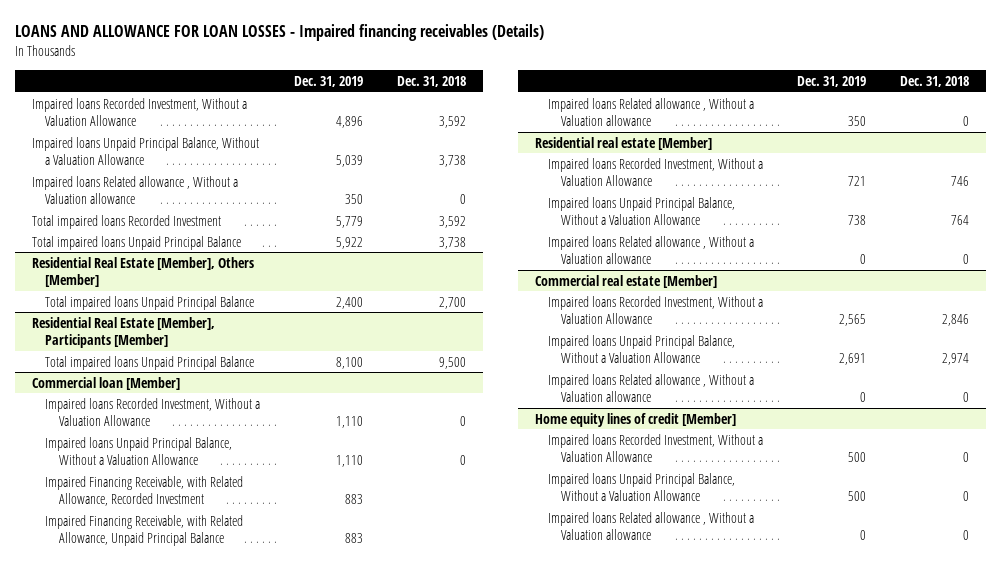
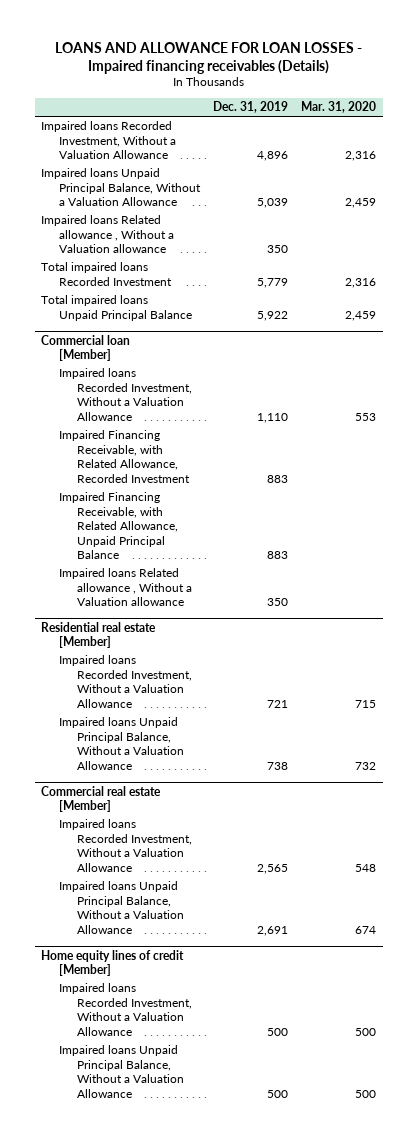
[397,75,467,87] Dec. 31, 2018 -> none
none -> [301,101,377,114] Mar. 31, 2020
[32,256,255,288] Residential Real Estate [Member], Others [Member] -> none
[45,295,255,310] Total impaired loans Unpaid Principal Balance -> none
[32,316,216,349] Residential Real Estate [Member], Participants [Member] -> none
[45,355,255,370] Total impaired loans Unpaid Principal Balance -> none
[45,436,233,466] Impaired loans Unpaid Principal Balance, Without a Valuation Allowance -> none
[548,235,755,265] Impaired loans Related allowance , Without a Valuation allowance -> none
[548,373,755,403] Impaired loans Related allowance , Without a Valuation allowance -> none
[548,511,755,541] Impaired loans Related allowance , Without a Valuation allowance -> none

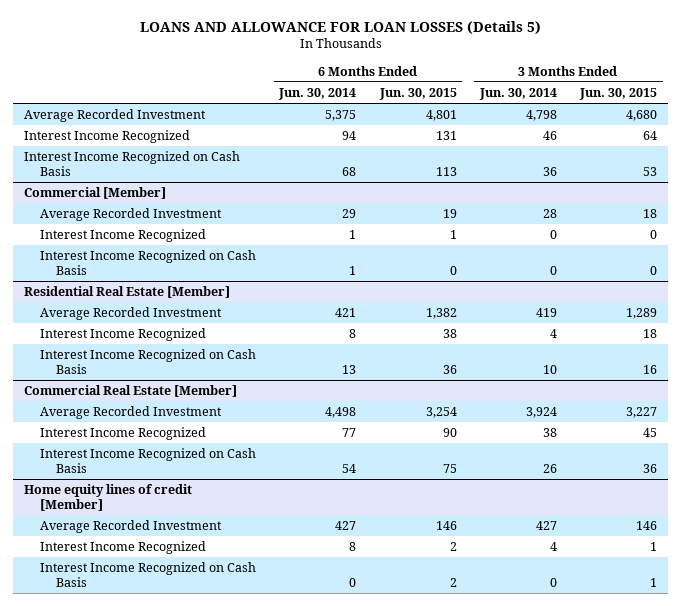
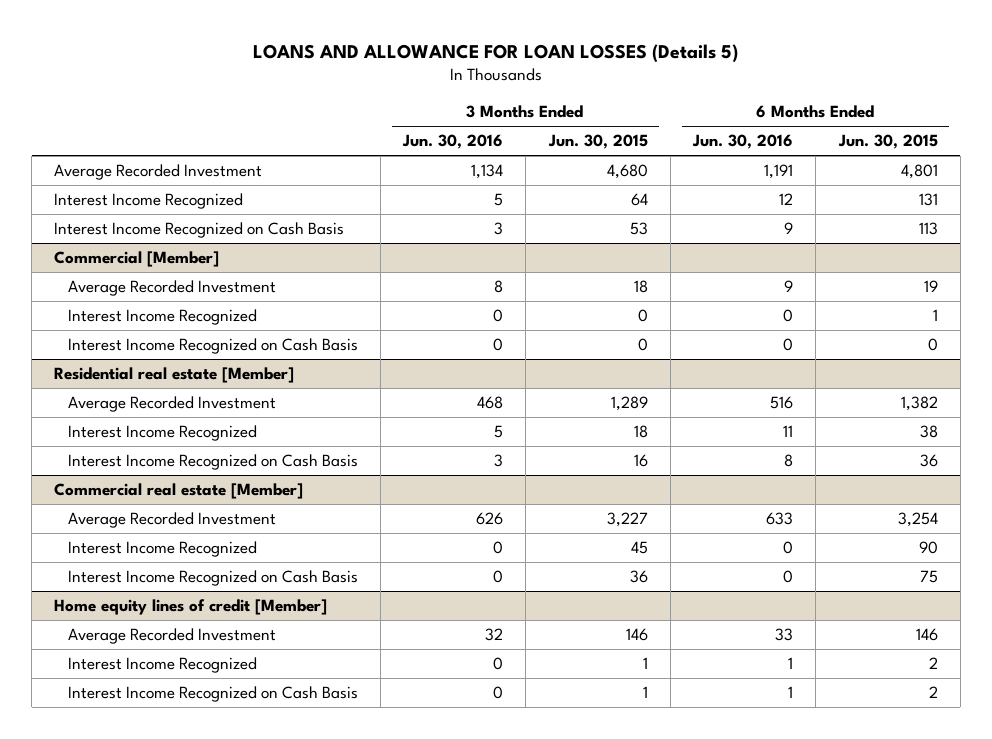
[278,88,357,101] Jun. 30, 2014 -> none
[478,88,557,101] Jun. 30, 2014 -> none
none -> [402,134,504,150] Jun. 30, 2016
none -> [692,134,794,150] Jun. 30, 2016
[24,286,231,299] Residential Real Estate [Member] -> [54,367,295,384] Residential real estate [Member]
[24,385,238,398] Commercial Real Estate [Member] -> [54,483,304,500] Commercial real estate [Member]

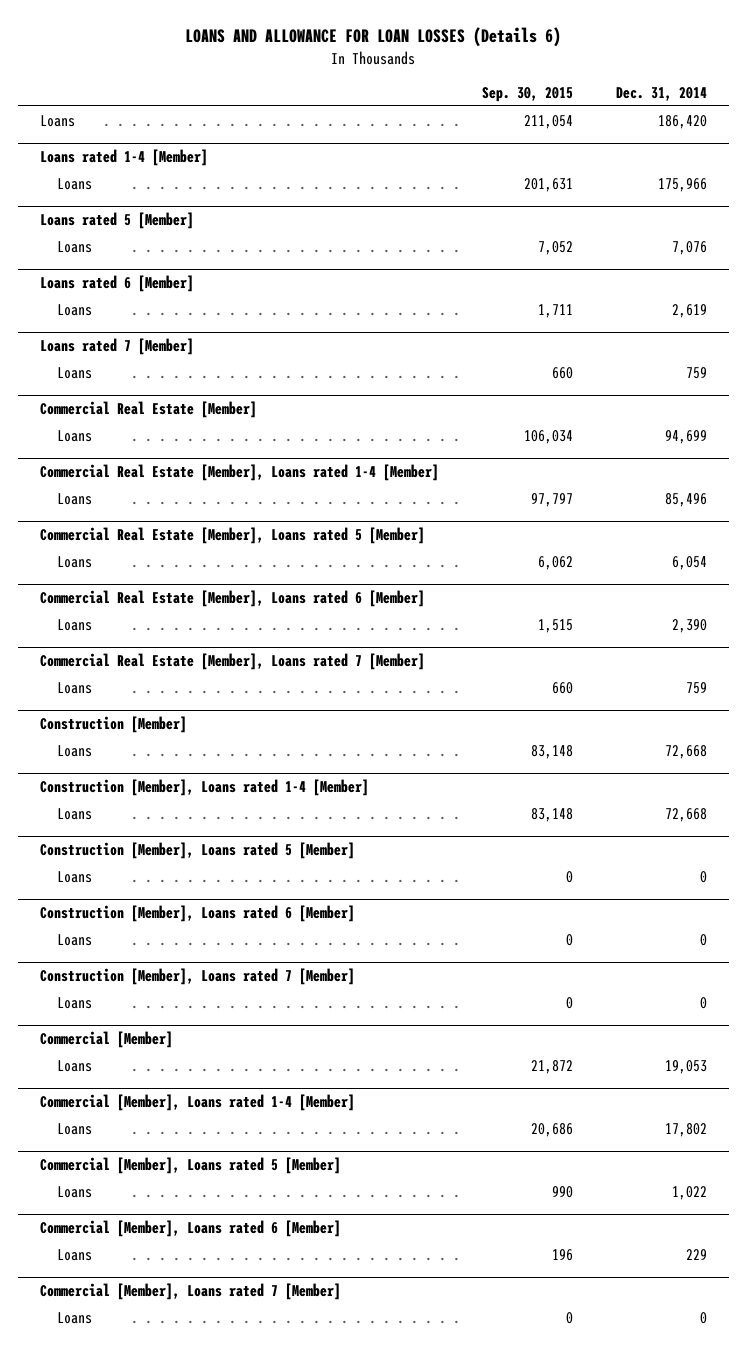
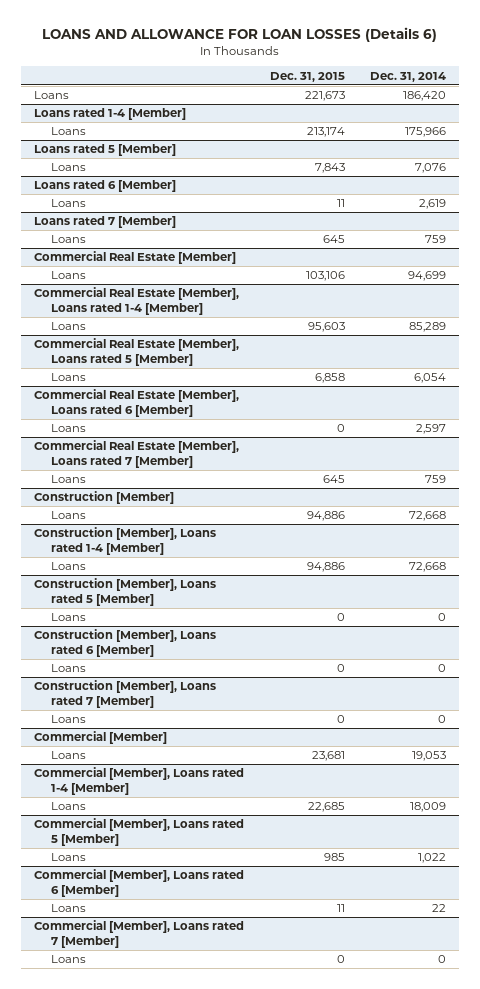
[481,86,573,102] Sep. 30, 2015 -> none
none -> [269,71,345,82] Dec. 31, 2015
[665,492,708,507] 85,496 -> [409,322,447,333] 85,289
[672,618,708,633] 2,390 -> [416,424,447,435] 2,597
[665,1122,708,1137] 17,802 -> [410,802,447,813] 18,009
[686,1248,708,1260] 229 -> [432,904,447,913] 22

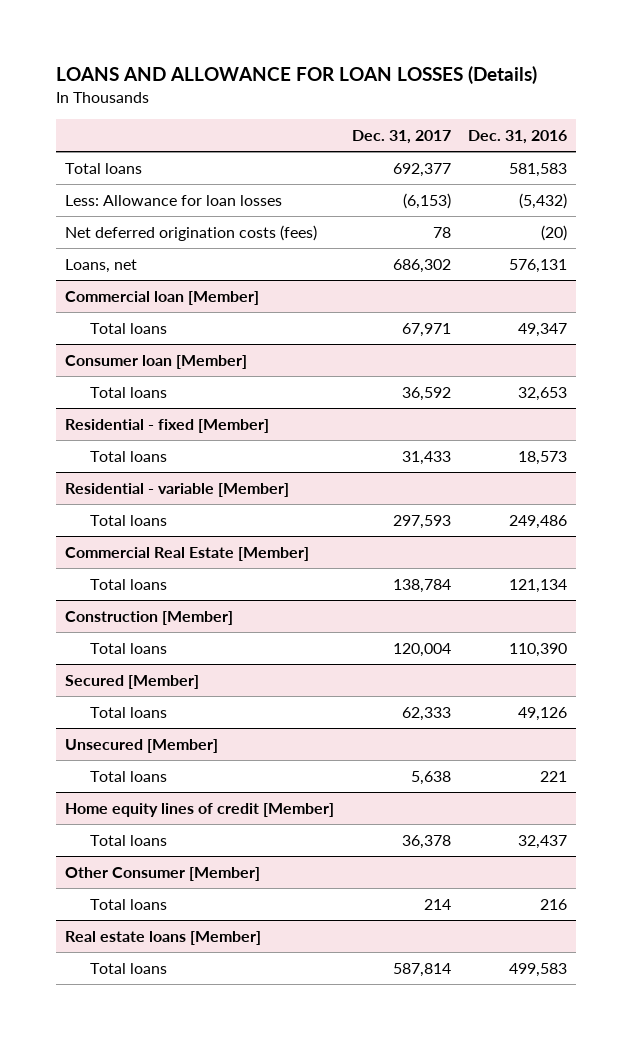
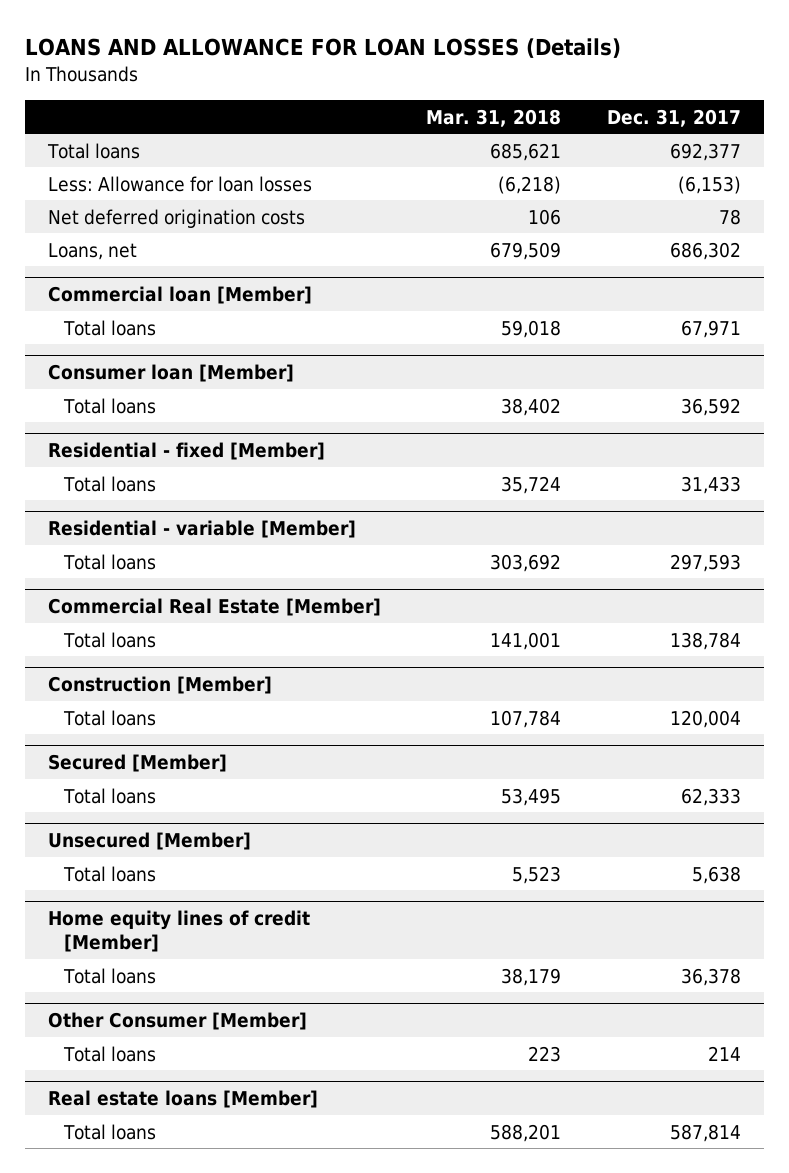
[468,130,568,145] Dec. 31, 2016 -> none
none -> [426,108,562,127] Mar. 31, 2018
[65,224,318,241] Net deferred origination costs (fees) -> [47,208,305,228] Net deferred origination costs

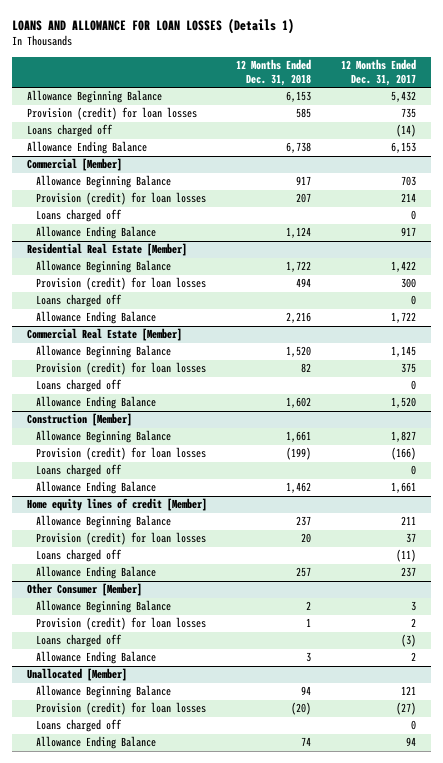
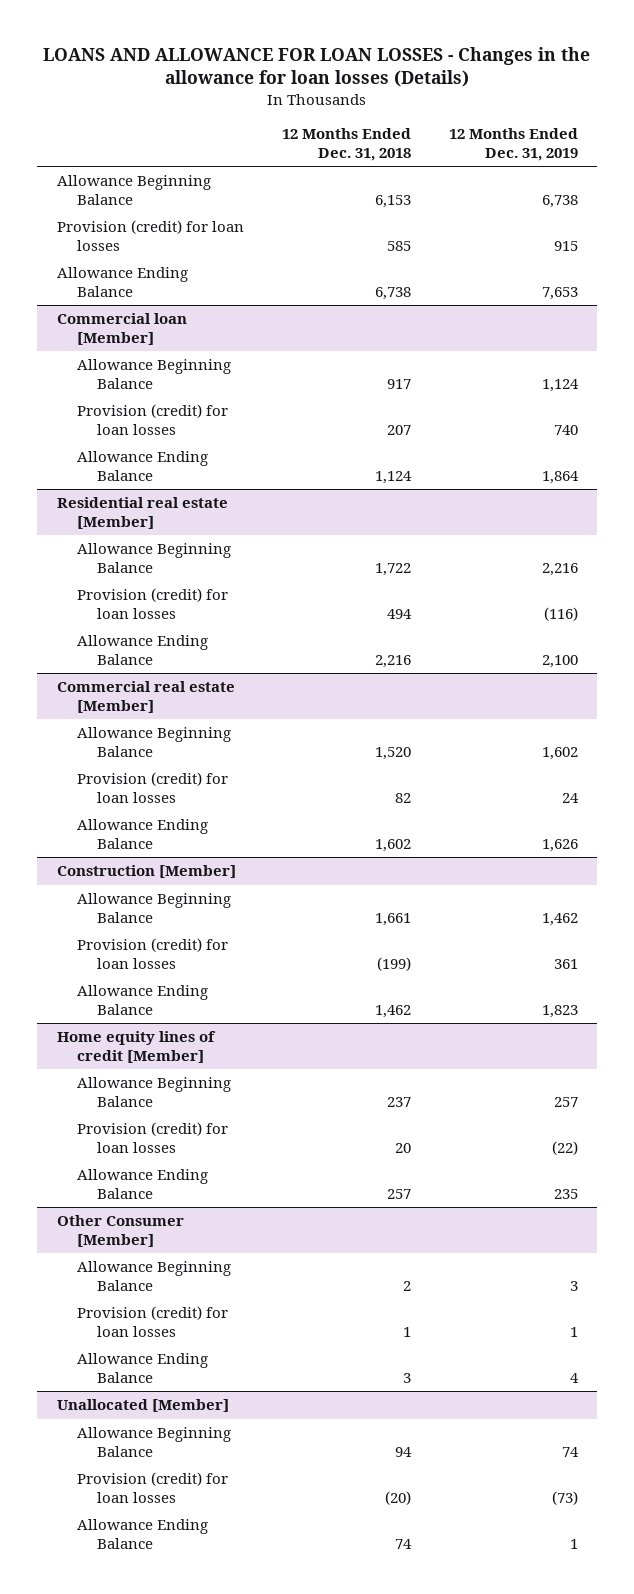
[11,17,294,34] LOANS AND ALLOWANCE FOR LOAN LOSSES (Details 1) -> [43,46,591,88] LOANS AND ALLOWANCE FOR LOAN LOSSES - Changes in the allowance for loan losses (Details)
[341,59,417,86] 12 Months Ended Dec. 31, 2017 -> none
none -> [448,128,578,161] 12 Months Ended Dec. 31, 2019
[26,124,113,138] Loans charged off -> none
[26,158,122,172] Commercial [Member] -> [56,313,187,345] Commercial loan [Member]
[35,209,122,223] Loans charged off -> none
[26,243,187,257] Residential Real Estate [Member] -> [56,497,228,529] Residential real estate [Member]
[35,294,122,308] Loans charged off -> none
[26,328,182,342] Commercial Real Estate [Member] -> [56,681,235,713] Commercial real estate [Member]
[35,379,122,393] Loans charged off -> none
[35,464,122,478] Loans charged off -> none
[35,549,122,563] Loans charged off -> none
[35,634,122,648] Loans charged off -> none
[35,719,122,733] Loans charged off -> none

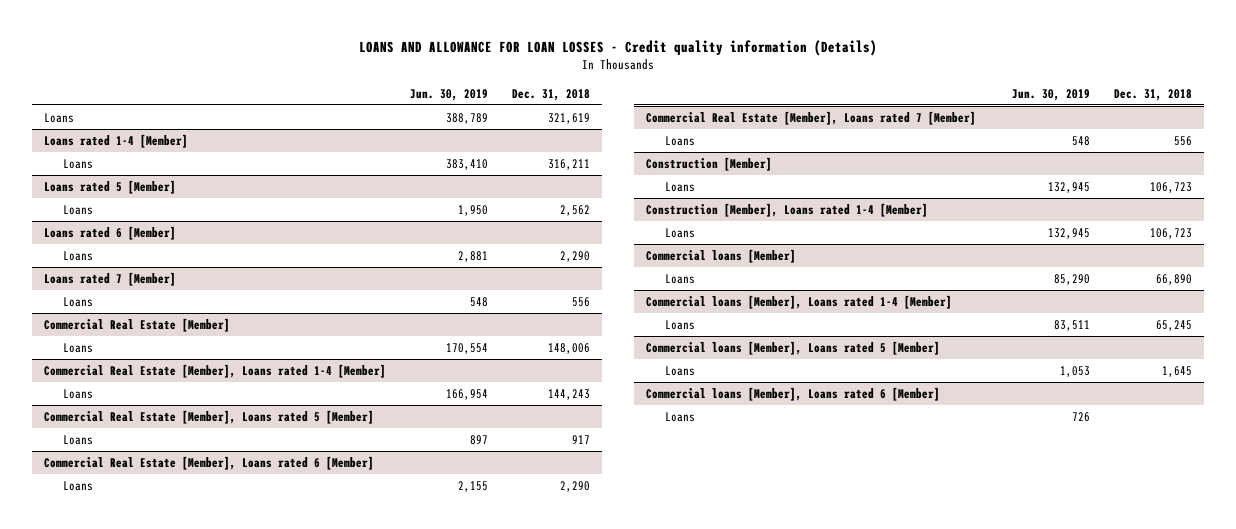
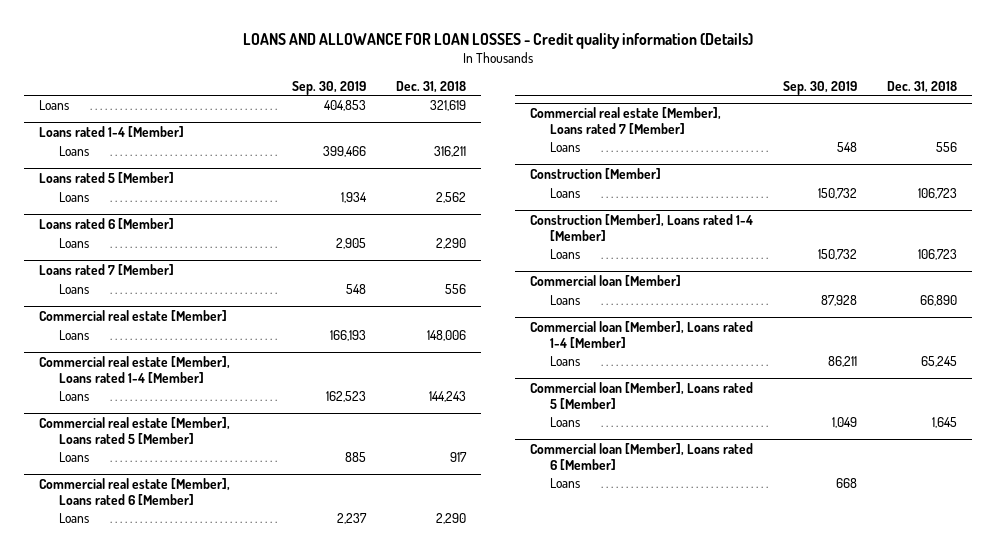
[410,88,489,101] Jun. 30, 2019 -> none
none -> [291,80,366,95] Sep. 30, 2019
[44,318,231,333] Commercial Real Estate [Member] -> [38,310,227,322] Commercial real estate [Member]
[44,364,387,379] Commercial Real Estate [Member], Loans rated 1-4 [Member] -> [38,356,230,383] Commercial real estate [Member], Loans rated 1-4 [Member]
[44,410,375,425] Commercial Real Estate [Member], Loans rated 5 [Member] -> [38,417,230,444] Commercial real estate [Member], Loans rated 5 [Member]
[44,456,375,471] Commercial Real Estate [Member], Loans rated 6 [Member] -> [38,478,230,505] Commercial real estate [Member], Loans rated 6 [Member]
[646,111,977,126] Commercial Real Estate [Member], Loans rated 7 [Member] -> [529,107,721,134] Commercial real estate [Member], Loans rated 7 [Member]
[646,249,797,264] Commercial loans [Member] -> [529,275,681,287] Commercial loan [Member]
[646,295,953,310] Commercial loans [Member], Loans rated 1-4 [Member] -> [529,321,753,348] Commercial loan [Member], Loans rated 1-4 [Member]
[646,341,941,356] Commercial loans [Member], Loans rated 5 [Member] -> [529,382,753,409] Commercial loan [Member], Loans rated 5 [Member]
[646,387,941,402] Commercial loans [Member], Loans rated 6 [Member] -> [529,443,753,470] Commercial loan [Member], Loans rated 6 [Member]

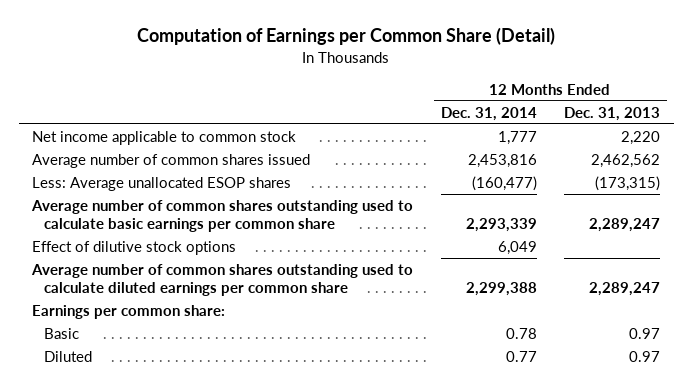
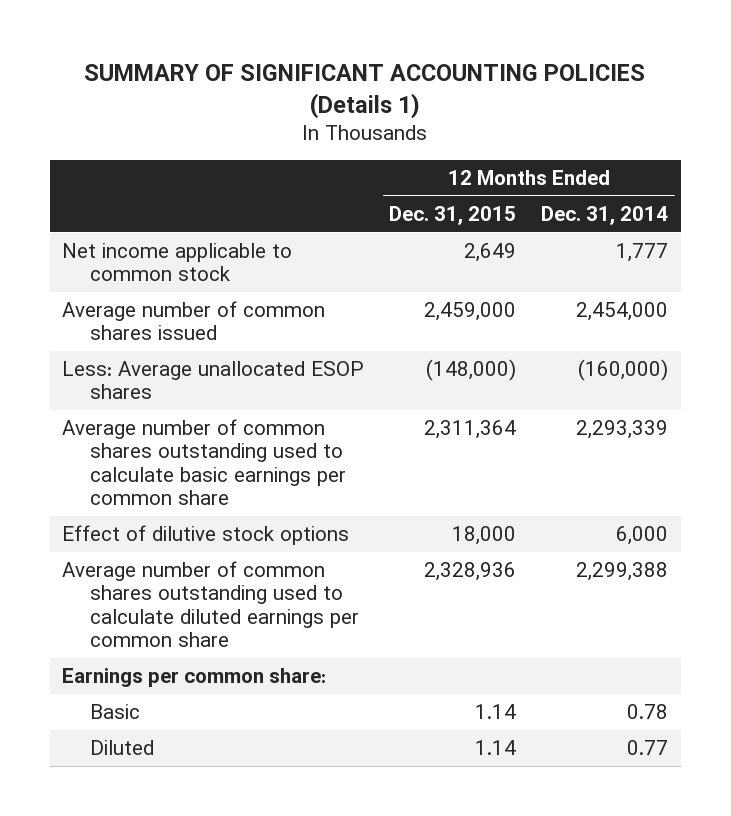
[137,27,556,46] Computation of Earnings per Common Share (Detail) -> [84,64,646,119] SUMMARY OF SIGNIFICANT ACCOUNTING POLICIES (Details 1)
[564,106,661,121] Dec. 31, 2013 -> none
none -> [389,205,517,225] Dec. 31, 2015
[467,153,537,168] 2,453,816 -> [576,302,669,322] 2,454,000
[471,175,537,191] (160,477) -> [578,359,669,382] (160,000)
[497,240,537,255] 6,049 -> [616,526,669,546] 6,000

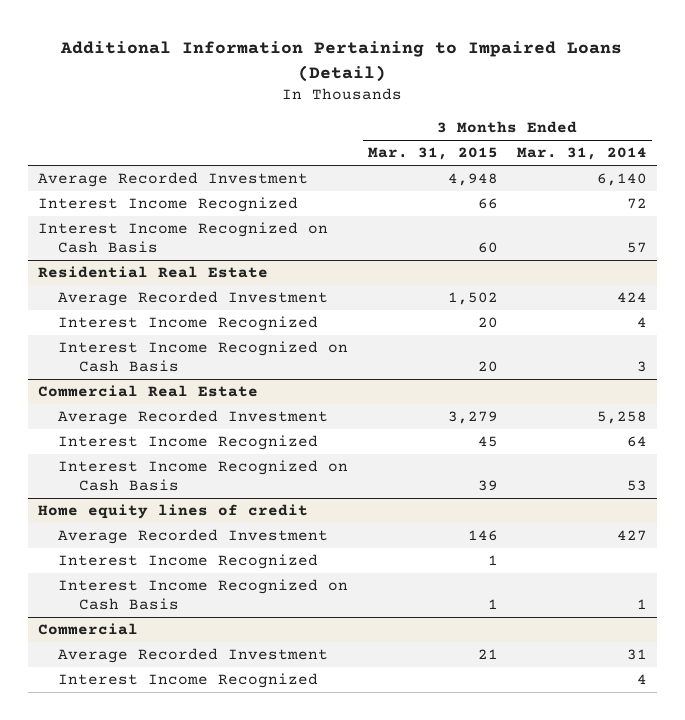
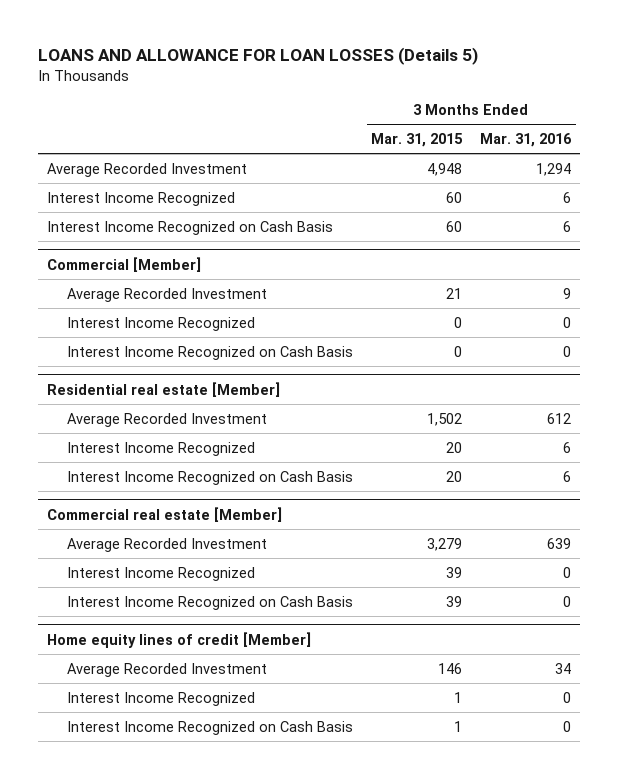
[60,40,623,82] Additional Information Pertaining to Impaired Loans (Detail) -> [38,47,479,66] LOANS AND ALLOWANCE FOR LOAN LOSSES (Details 5)
[517,147,648,161] Mar. 31, 2014 -> none
none -> [480,133,573,148] Mar. 31, 2016
[477,198,498,210] 66 -> [446,191,463,203] 60
none -> [47,256,202,272] Commercial [Member]
none -> [67,287,268,302] Average Recorded Investment
none -> [67,316,256,331] Interest Income Recognized
none -> [67,345,354,360] Interest Income Recognized on Cash Basis
[37,266,268,279] Residential Real Estate -> [47,381,281,397] Residential real estate [Member]
[37,385,258,398] Commercial Real Estate -> [47,506,283,522] Commercial real estate [Member]
[477,436,498,448] 45 -> [446,566,463,578] 39
[37,504,308,520] Home equity lines of credit -> [47,631,312,648] Home equity lines of credit [Member]
[37,623,138,636] Commercial -> none
[58,648,329,664] Average Recorded Investment -> none
[58,673,319,689] Interest Income Recognized -> none

